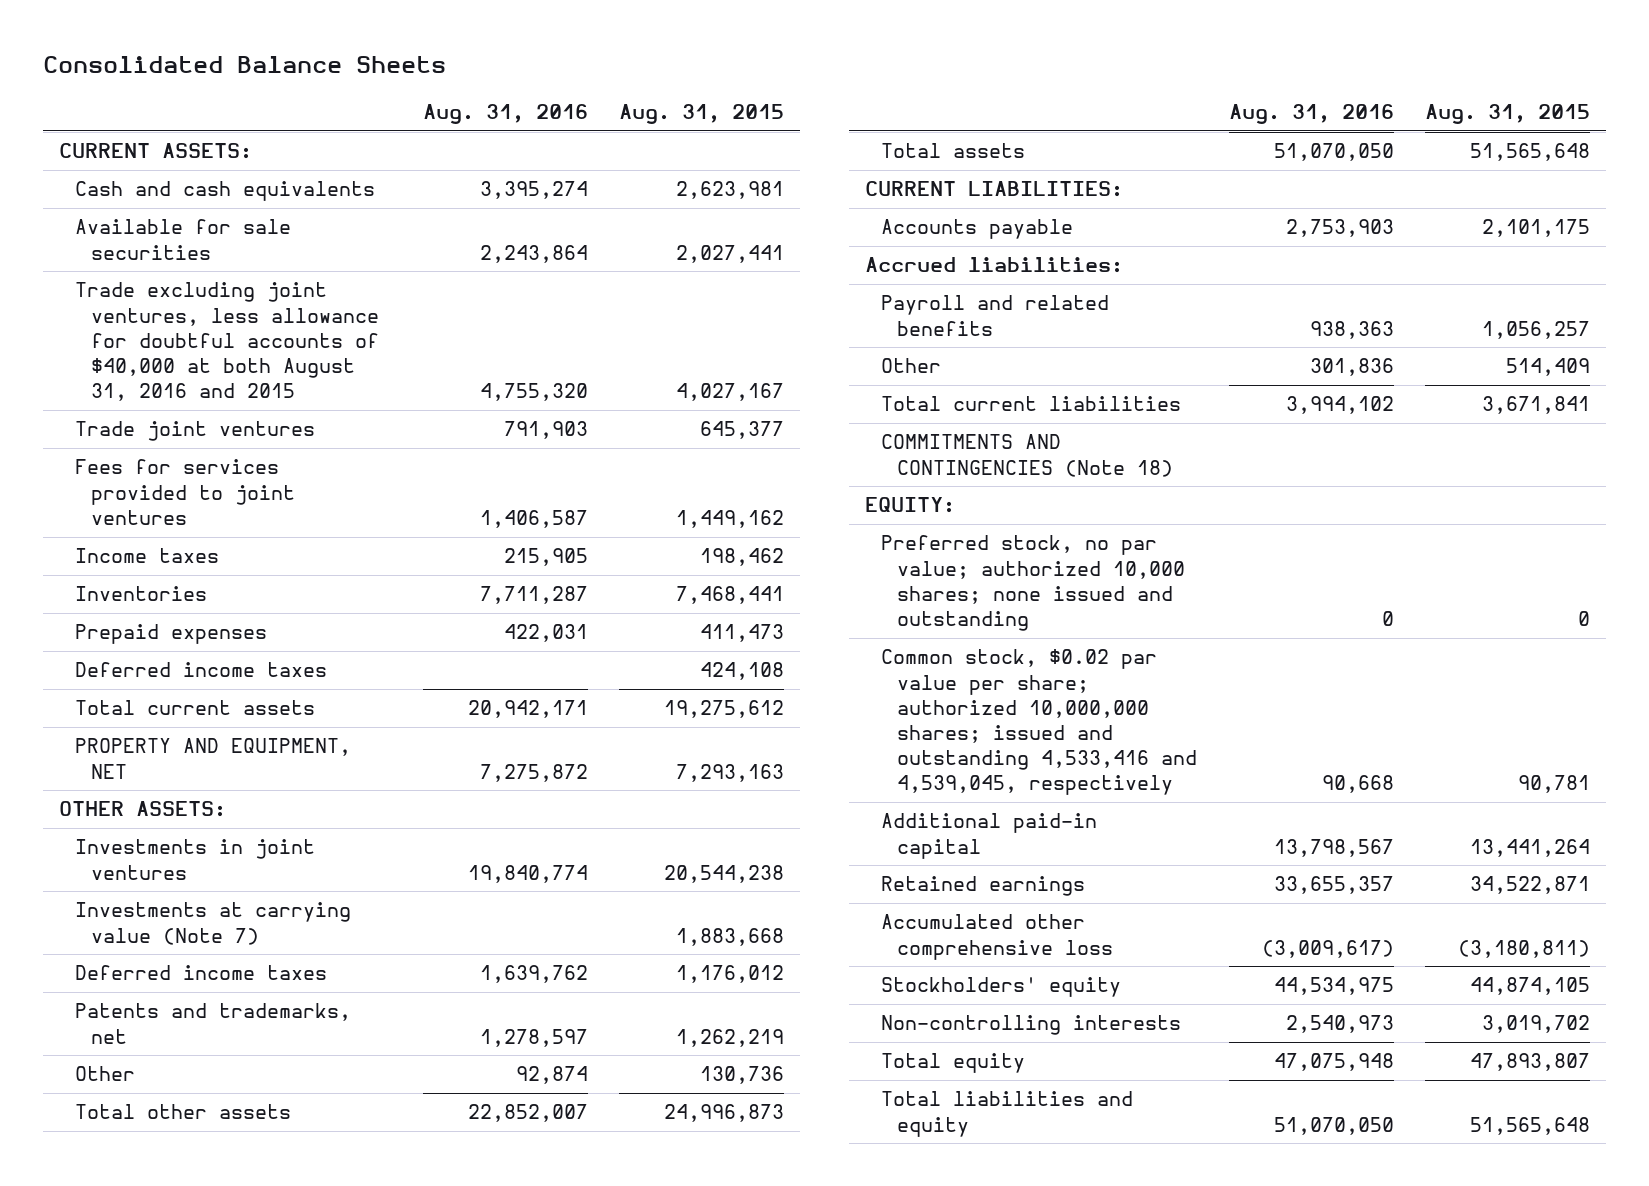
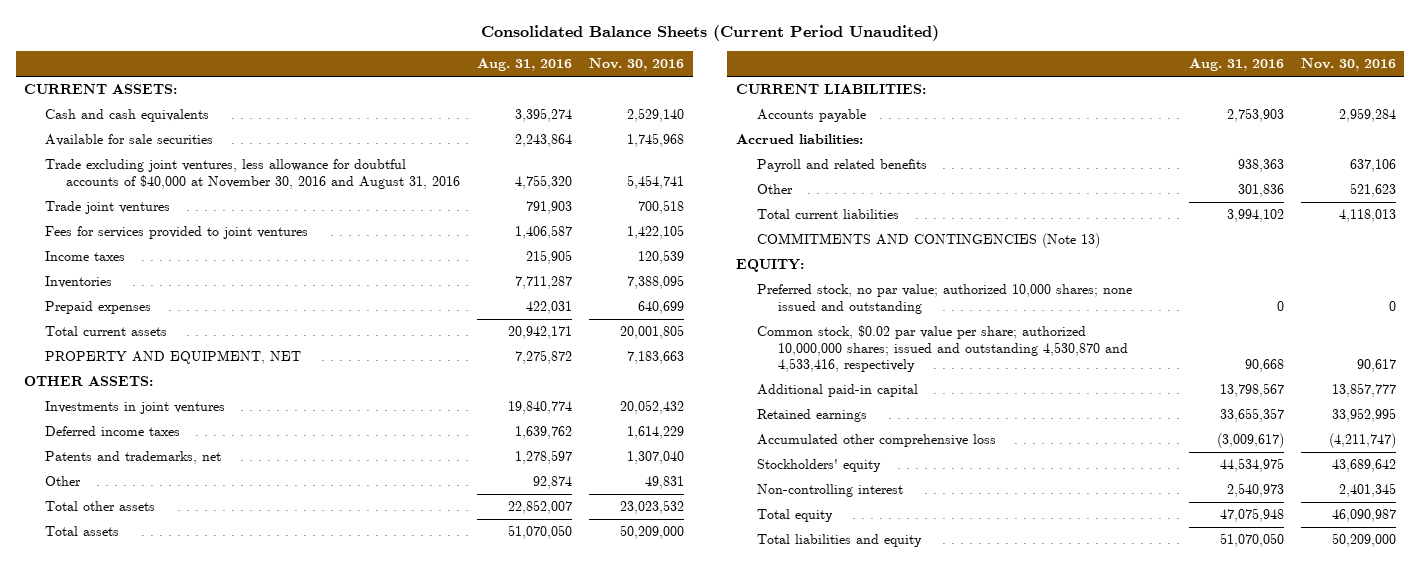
[42,56,446,74] Consolidated Balance Sheets -> [481,25,940,42] Consolidated Balance Sheets (Current Period Unaudited)
[619,103,785,124] Aug. 31, 2015 -> none
none -> [589,58,685,72] Nov. 30, 2016
[74,282,379,402] Trade excluding joint ventures, less allowance for doubtful accounts of $40,000 at both August 31, 2016 and 2015 -> [45,159,461,189] Trade excluding joint ventures, less allowance for doubtful accounts of $40,000 at November 30, 2016 and August 31, 2016
[74,662,327,678] Deferred income taxes -> none
[74,902,351,945] Investments at carrying value (Note 7) -> none
[880,434,1173,477] COMMITMENTS AND CONTINGENCIES (Note 18) -> [756,233,1100,249] COMMITMENTS AND CONTINGENCIES (Note 13)
[880,649,1197,796] Common stock, $0.02 par value per share; authorized 10,000,000 shares; issued and outstanding 4,533,416 and 4,539,045, respectively -> [756,325,1128,373] Common stock, $0.02 par value per share; authorized 10,000,000 shares; issued and outstanding 4,530,870 and 4,533,416, respectively
[880,1015,1181,1036] Non-controlling interests -> [756,484,903,498] Non-controlling interest

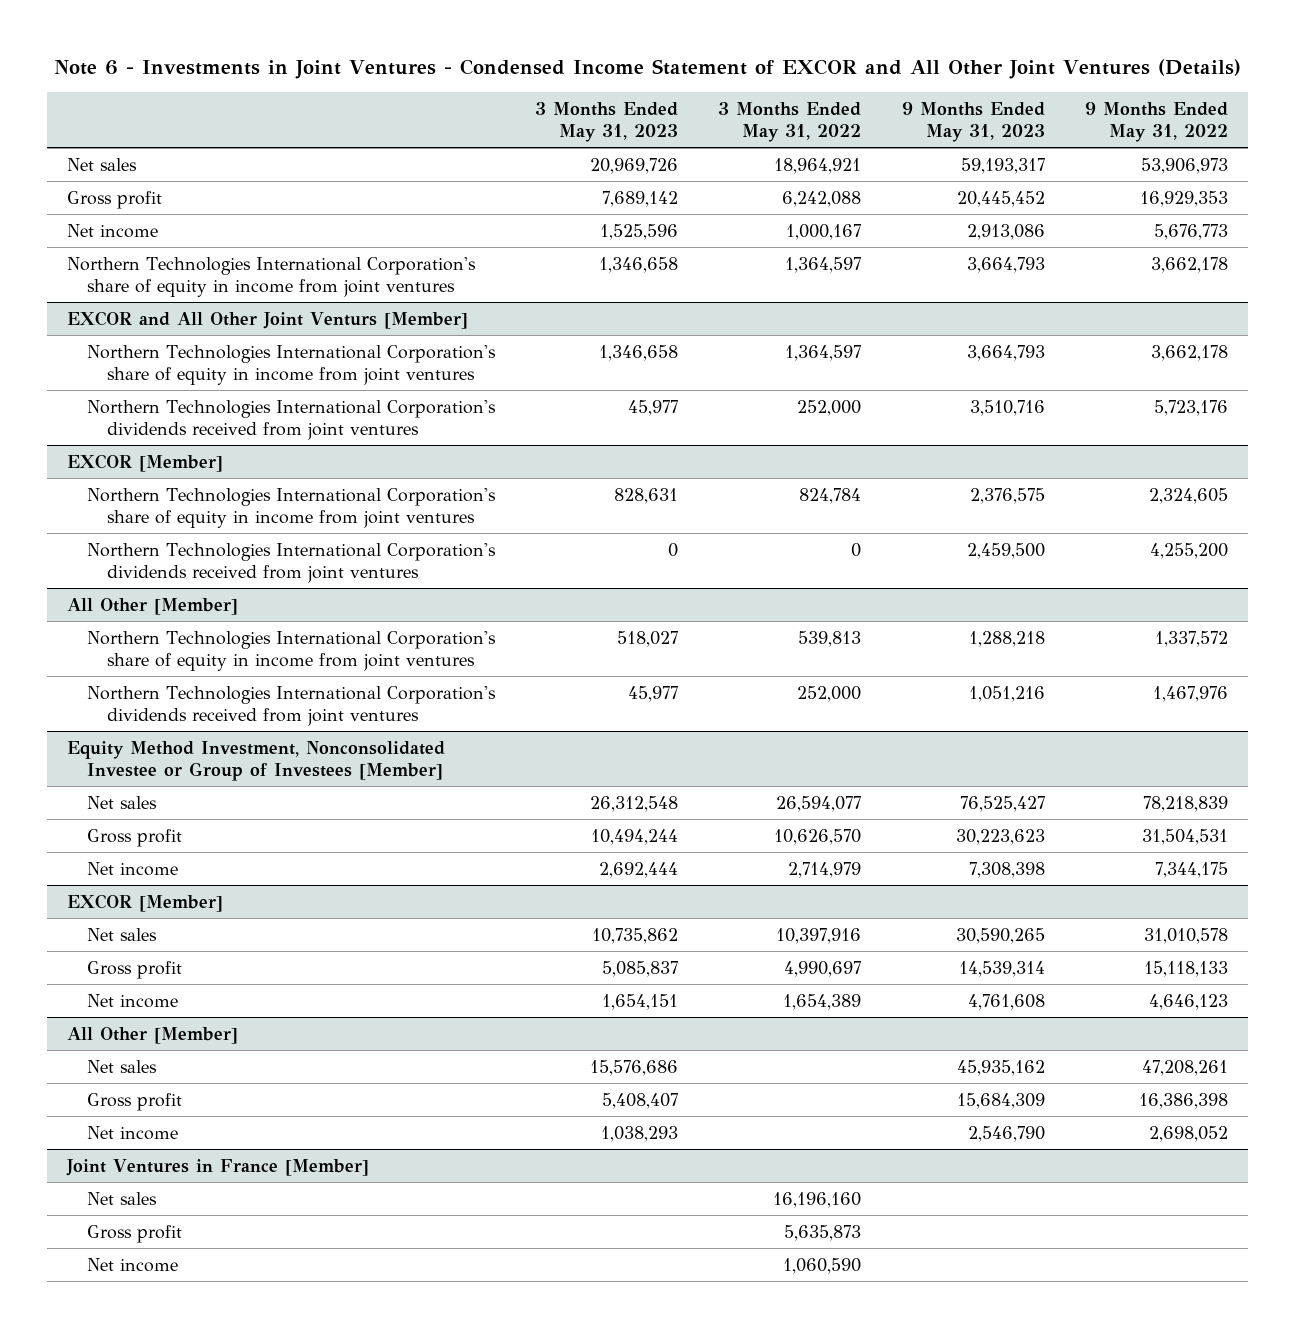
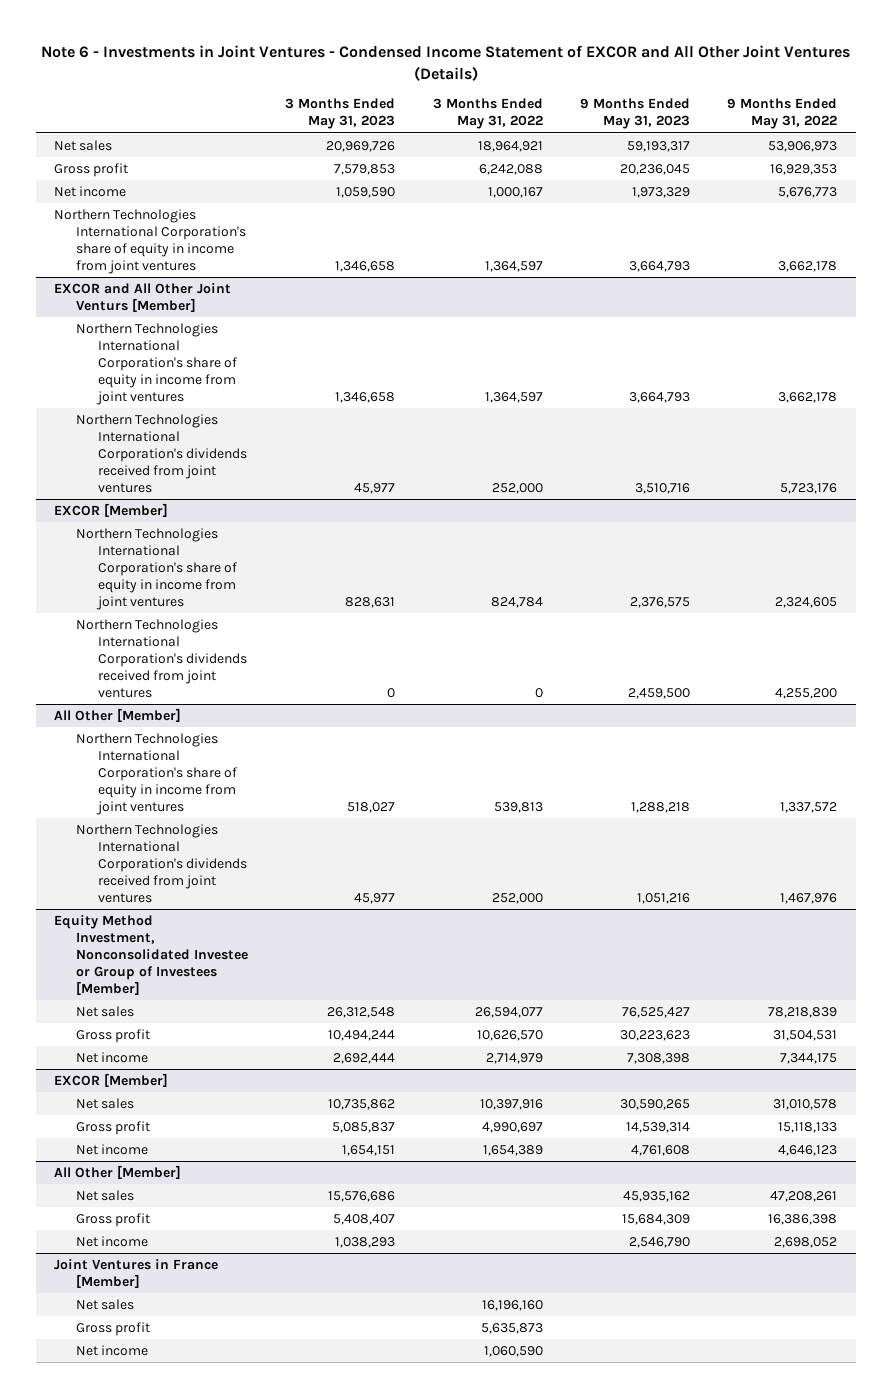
[602,190,679,207] 7,689,142 -> [334,163,396,175] 7,579,853
[956,190,1045,207] 20,445,452 -> [619,163,690,175] 20,236,045
[600,223,679,240] 1,525,596 -> [336,186,396,198] 1,059,590
[966,223,1045,240] 2,913,086 -> [631,186,690,198] 1,973,329

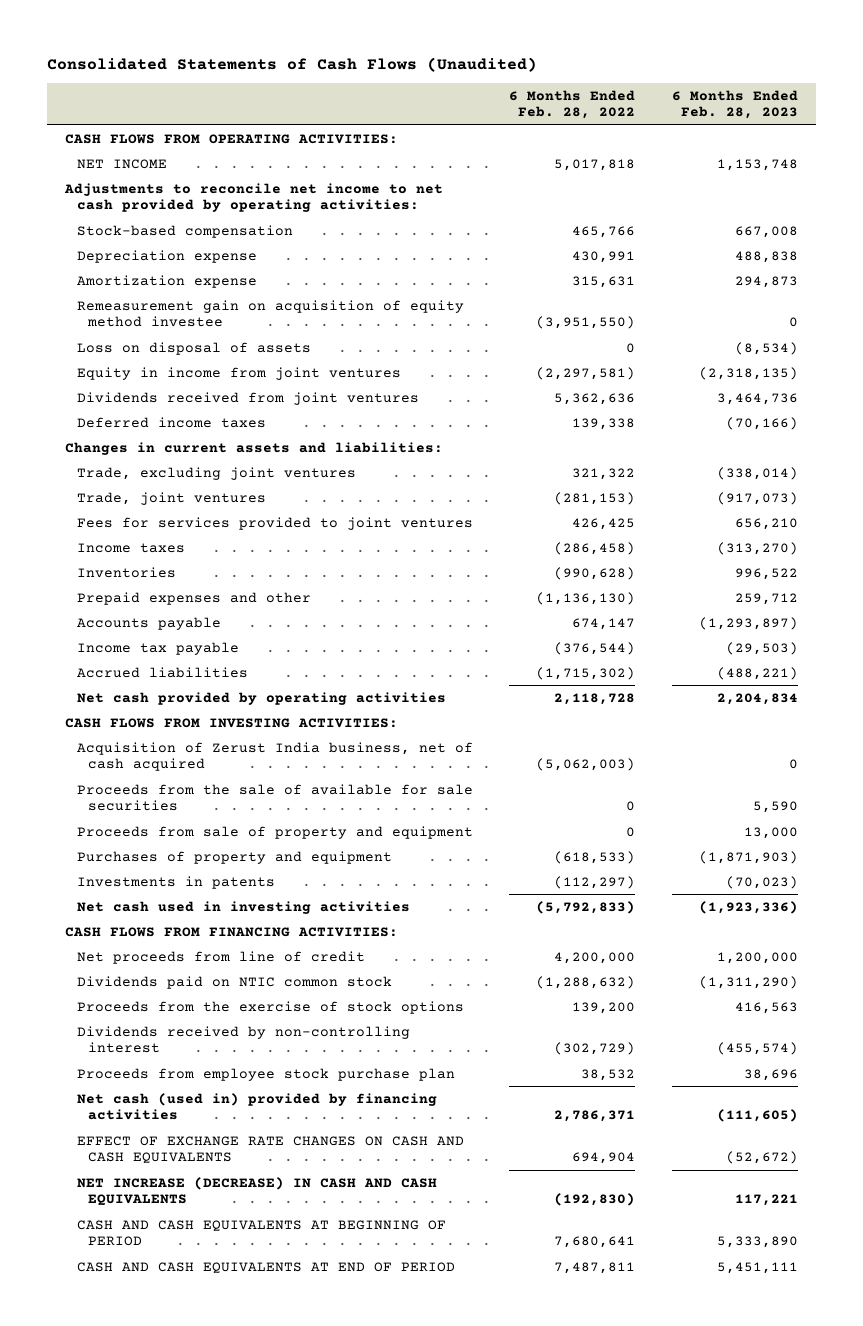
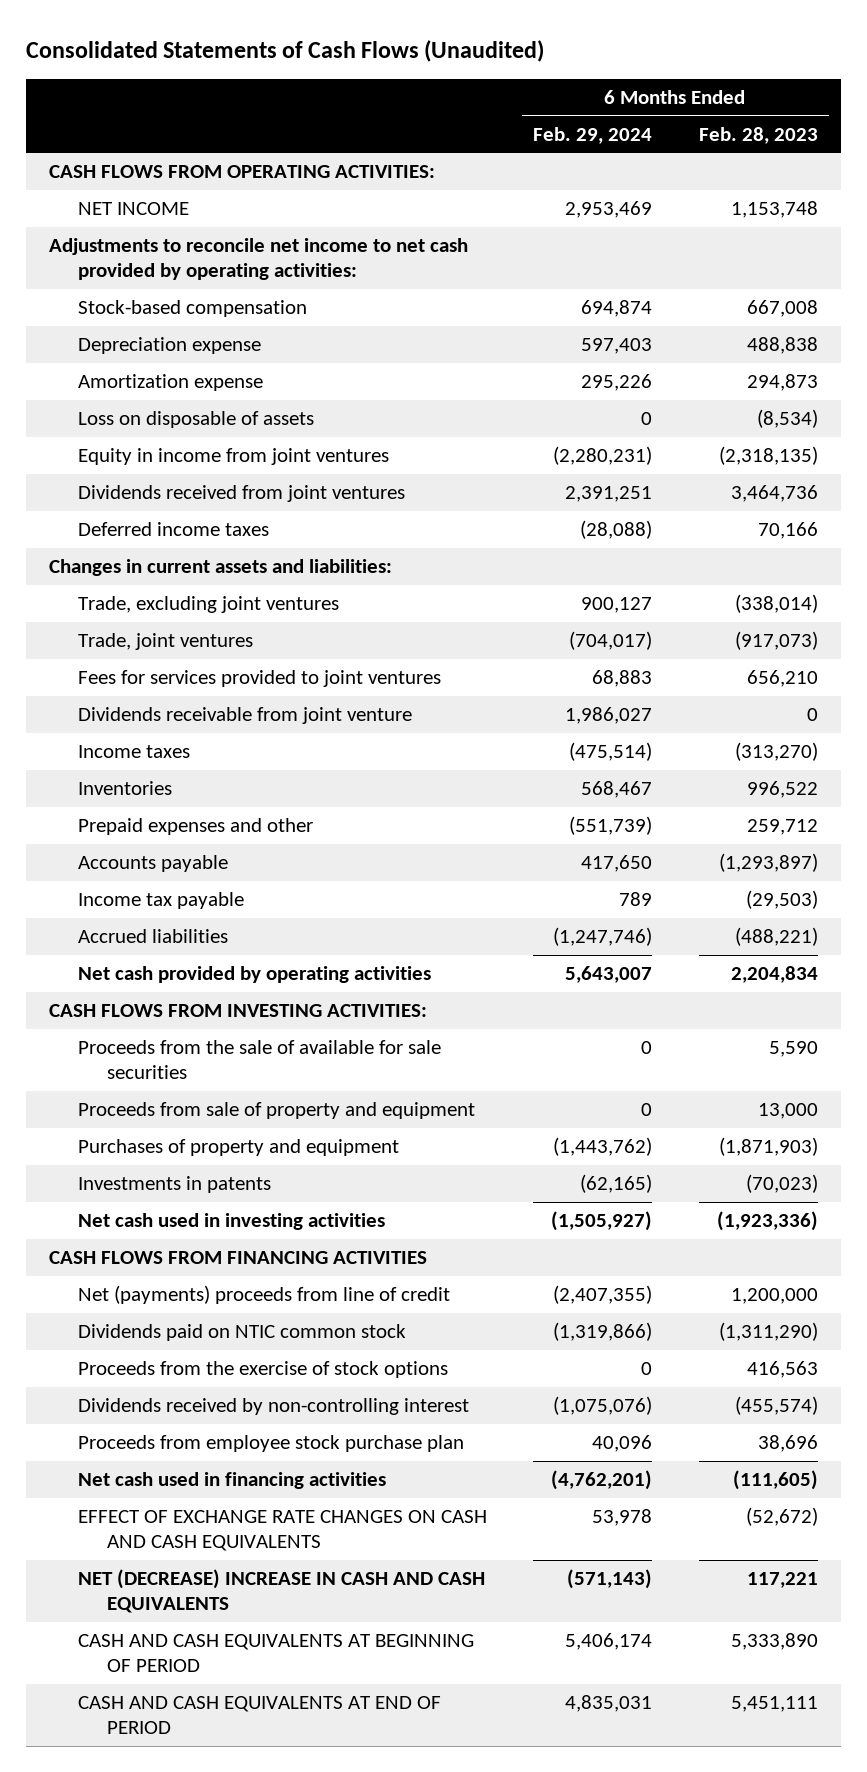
[509,89,636,120] 6 Months Ended Feb. 28, 2022 -> none
none -> [533,126,653,144] Feb. 29, 2024
[76,299,464,328] Remeasurement gain on acquisition of equity method investee -> none
[76,341,311,355] Loss on disposal of assets -> [78,411,315,429] Loss on disposable of assets
[725,416,798,430] (70,166) -> [757,522,818,540] 70,166
none -> [78,707,413,725] Dividends receivable from joint venture
[76,741,473,772] Acquisition of Zerust India business, net of cash acquired -> none
[64,926,398,937] CASH FLOWS FROM FINANCING ACTIVITIES: -> [49,1251,428,1265] CASH FLOWS FROM FINANCING ACTIVITIES
[76,950,365,964] Net proceeds from line of credit -> [78,1285,451,1305] Net (payments) proceeds from line of credit
[76,1092,437,1121] Net cash (used in) provided by financing activities -> [78,1472,387,1490] Net cash used in financing activities
[76,1176,437,1207] NET INCREASE (DECREASE) IN CASH AND CASH EQUIVALENTS -> [78,1569,486,1614] NET (DECREASE) INCREASE IN CASH AND CASH EQUIVALENTS

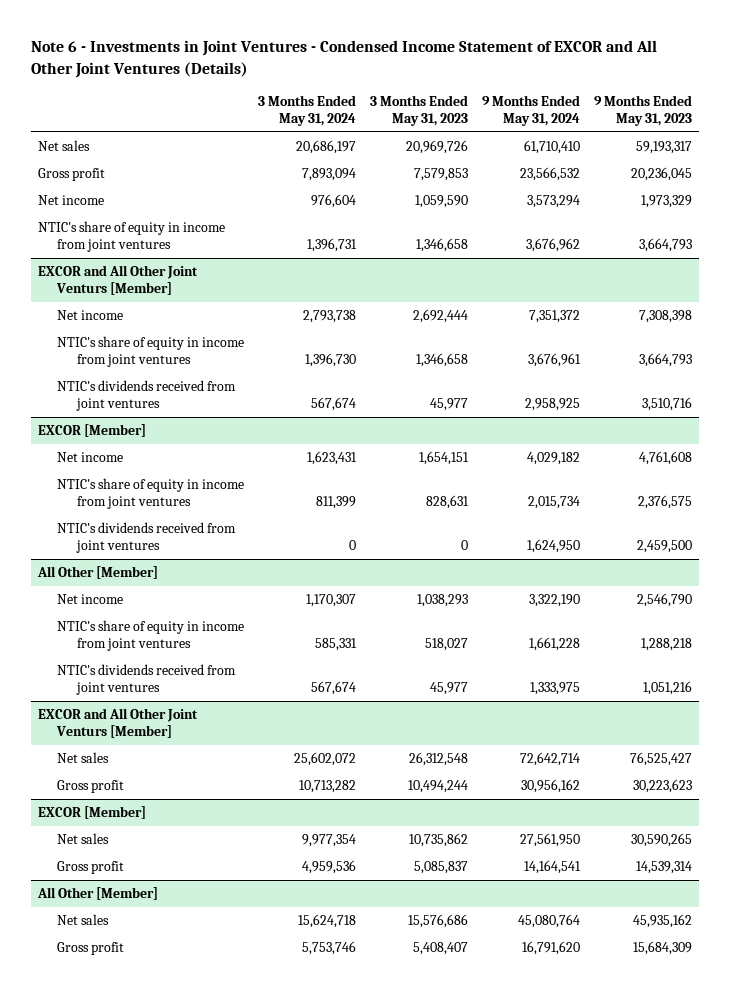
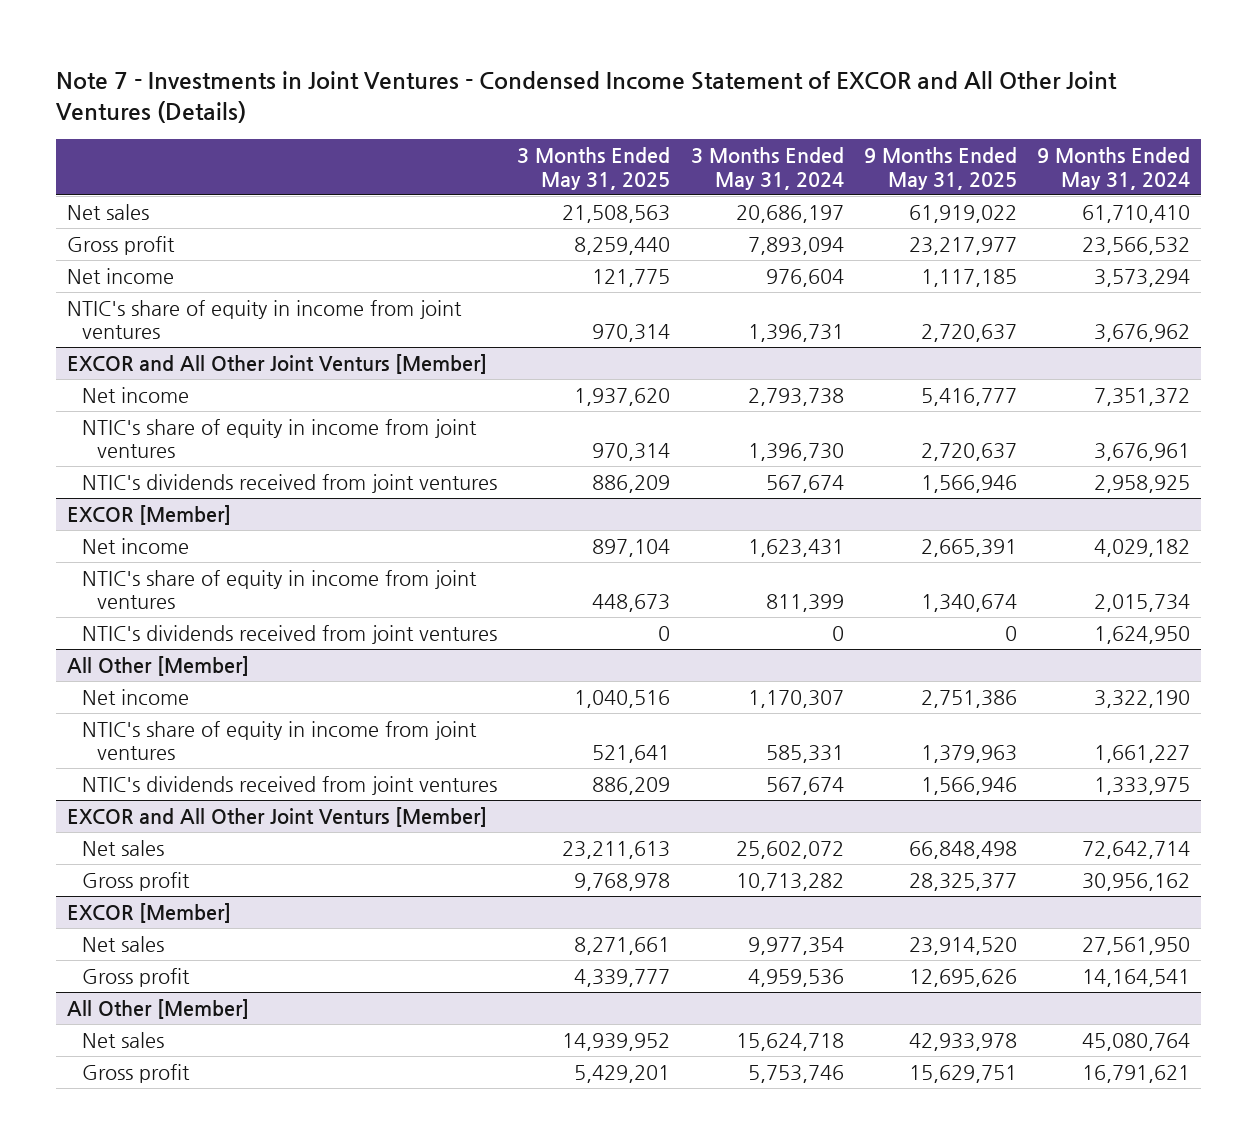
[30,40,657,78] Note 6 - Investments in Joint Ventures - Condensed Income Statement of EXCOR and All Other Joint Ventures (Details) -> [56,70,1118,124] Note 7 - Investments in Joint Ventures - Condensed Income Statement of EXCOR and All Other Joint Ventures (Details)
[370,94,469,126] 3 Months Ended May 31, 2023 -> none
[593,94,692,126] 9 Months Ended May 31, 2023 -> none
none -> [517,147,671,190] 3 Months Ended May 31, 2025
none -> [864,147,1018,190] 9 Months Ended May 31, 2025
[529,637,581,652] 1,661,228 -> [1094,745,1191,764] 1,661,227
[522,941,581,956] 16,791,620 -> [1082,1065,1191,1084] 16,791,621

